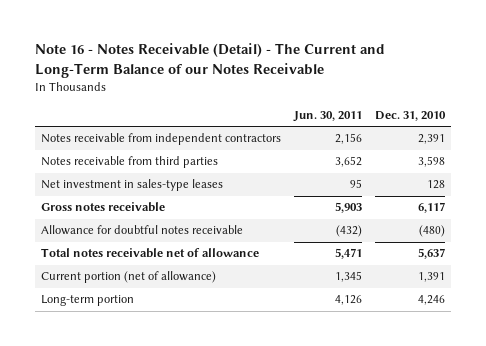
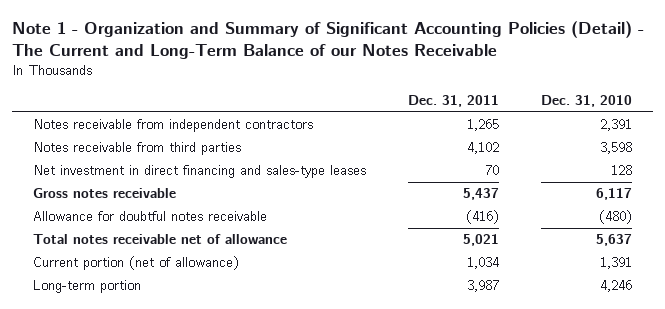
[34,43,385,78] Note 16 - Notes Receivable (Detail) - The Current and Long-Term Balance of our Notes Receivable -> [11,20,644,59] Note 1 - Organization and Summary of Significant Accounting Policies (Detail) - The Current and Long-Term Balance of our Notes Receivable
[293,110,363,122] Jun. 30, 2011 -> none
none -> [407,95,499,108] Dec. 31, 2011
[41,179,224,192] Net investment in sales-type leases -> [32,165,366,179] Net investment in direct financing and sales-type leases

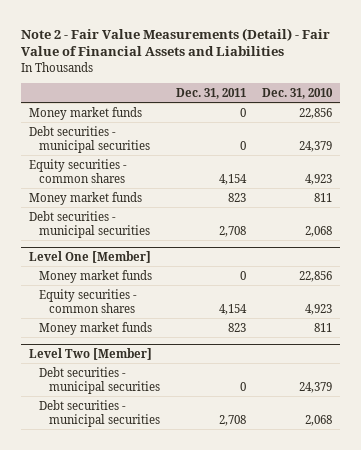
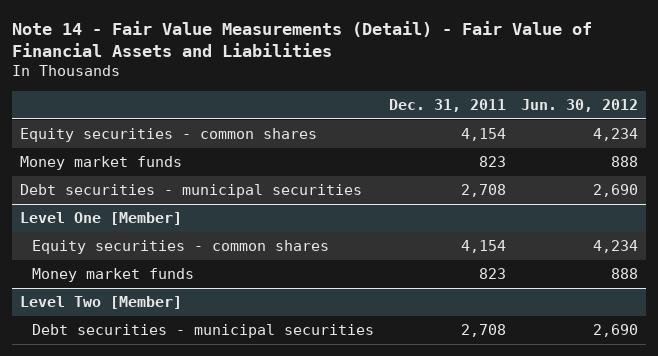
[20,27,330,57] Note 2 - Fair Value Measurements (Detail) - Fair Value of Financial Assets and Liabilities -> [12,20,593,57] Note 14 - Fair Value Measurements (Detail) - Fair Value of Financial Assets and Liabilities
[262,87,334,99] Dec. 31, 2010 -> none
none -> [521,98,639,112] Jun. 30, 2012
[29,106,143,120] Money market funds -> none
[29,125,150,153] Debt securities - municipal securities -> none
[38,269,152,283] Money market funds -> none
[38,366,160,394] Debt securities - municipal securities -> none

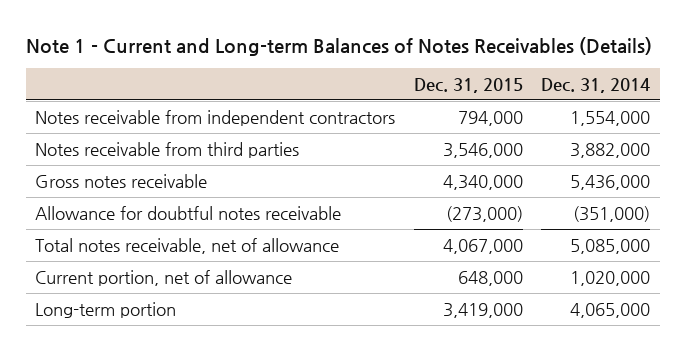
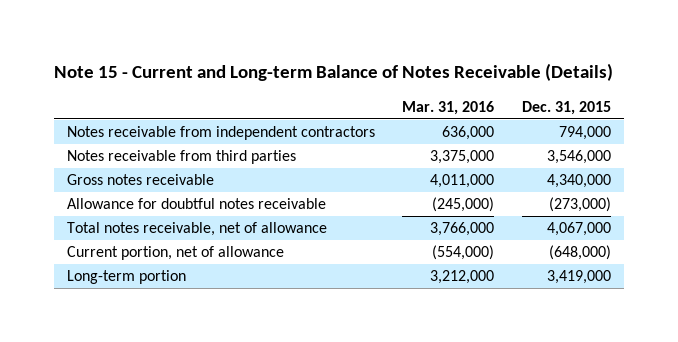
[25,36,652,56] Note 1 - Current and Long-term Balances of Notes Receivables (Details) -> [53,63,613,82] Note 15 - Current and Long-term Balance of Notes Receivable (Details)
[541,77,651,93] Dec. 31, 2014 -> none
none -> [402,100,495,115] Mar. 31, 2016
[457,270,523,286] 648,000 -> [548,245,611,261] (648,000)

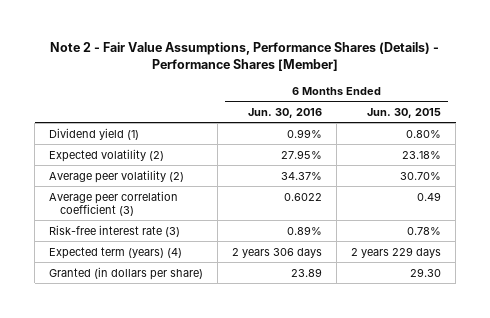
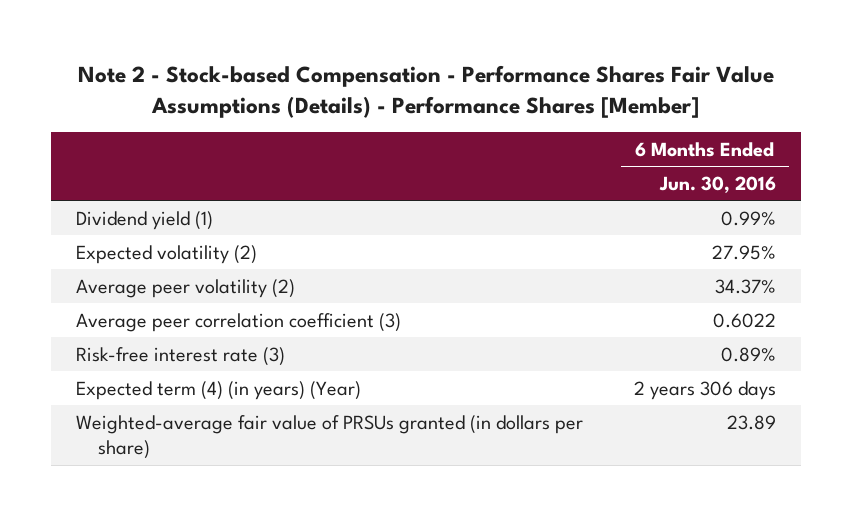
[50,41,440,71] Note 2 - Fair Value Assumptions, Performance Shares (Details) - Performance Shares [Member] -> [78,64,775,118] Note 2 - Stock-based Compensation - Performance Shares Fair Value Assumptions (Details) - Performance Shares [Member]
[367,107,442,118] Jun. 30, 2015 -> none
[49,246,183,259] Expected term (years) (4) -> [76,380,362,400] Expected term (4) (in years) (Year)
[49,266,204,280] Granted (in dollars per share) -> [76,414,584,460] Weighted-average fair value of PRSUs granted (in dollars per share)

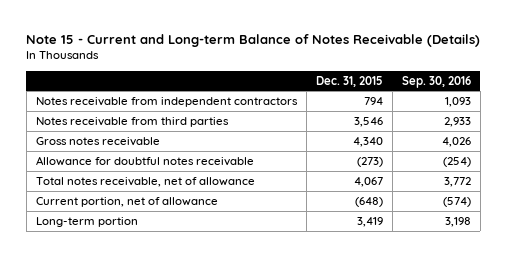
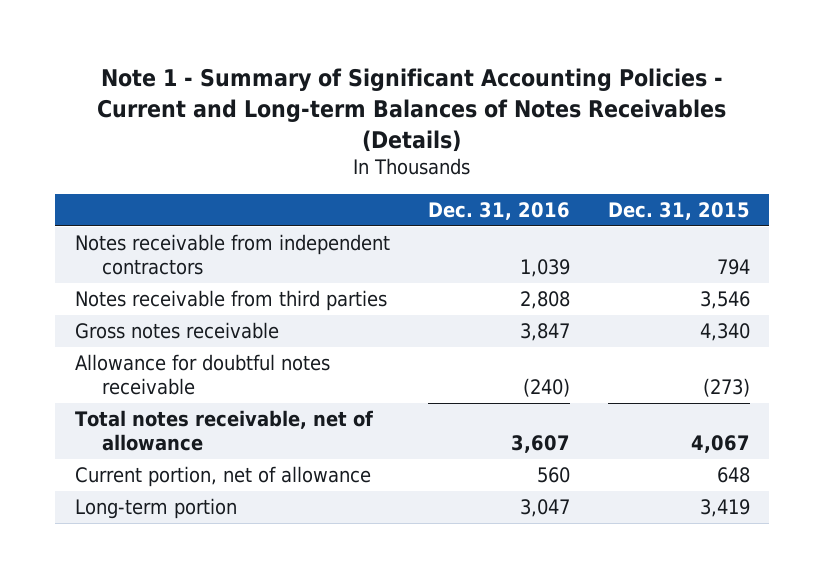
[26,33,481,47] Note 15 - Current and Long-term Balance of Notes Receivable (Details) -> [97,68,727,152] Note 1 - Summary of Significant Accounting Policies - Current and Long-term Balances of Notes Receivables (Details)
[401,75,471,88] Sep. 30, 2016 -> none
none -> [427,202,570,221] Dec. 31, 2016
[354,196,383,207] (648) -> [717,467,751,484] 648

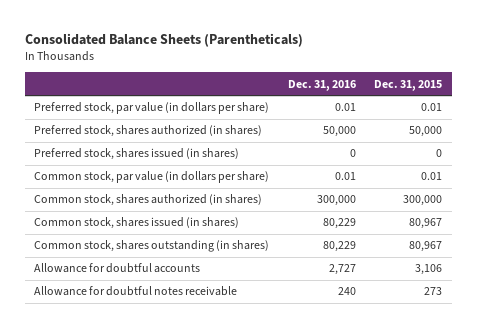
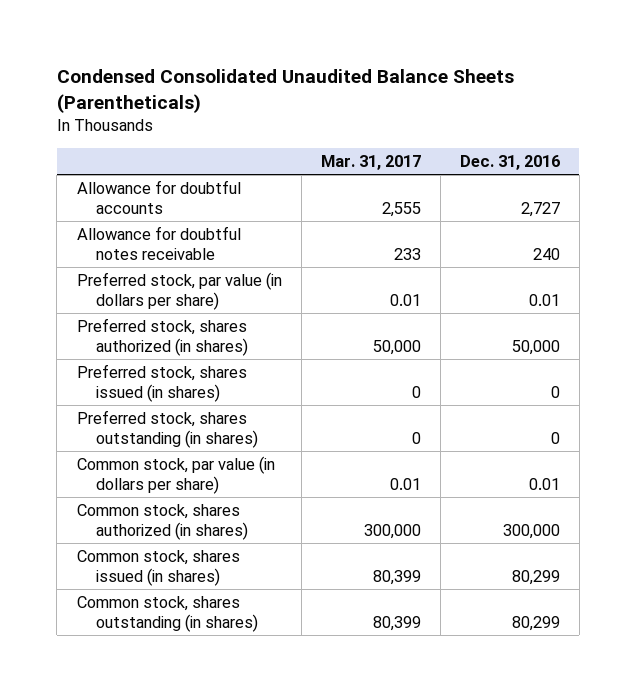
[24,32,303,47] Consolidated Balance Sheets (Parentheticals) -> [56,68,514,113] Condensed Consolidated Unaudited Balance Sheets (Parentheticals)
[374,79,443,91] Dec. 31, 2015 -> none
none -> [320,155,421,171] Mar. 31, 2017
[34,263,201,274] Allowance for doubtful accounts -> [76,180,241,214] Allowance for doubtful accounts
[34,286,238,297] Allowance for doubtful notes receivable -> [76,226,241,260] Allowance for doubtful notes receivable
none -> [76,410,259,448] Preferred stock, shares outstanding (in shares)
[322,218,356,230] 80,229 -> [511,569,560,585] 80,299
[322,241,356,253] 80,229 -> [511,615,560,631] 80,299

